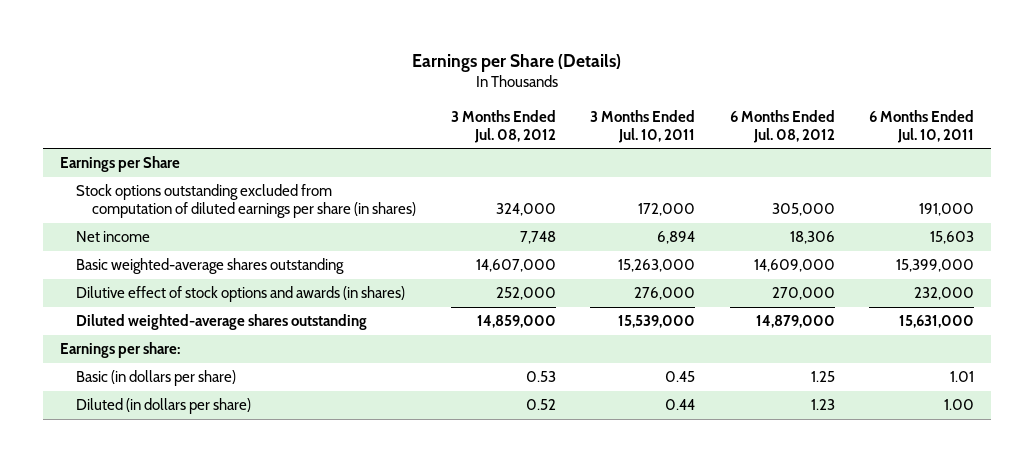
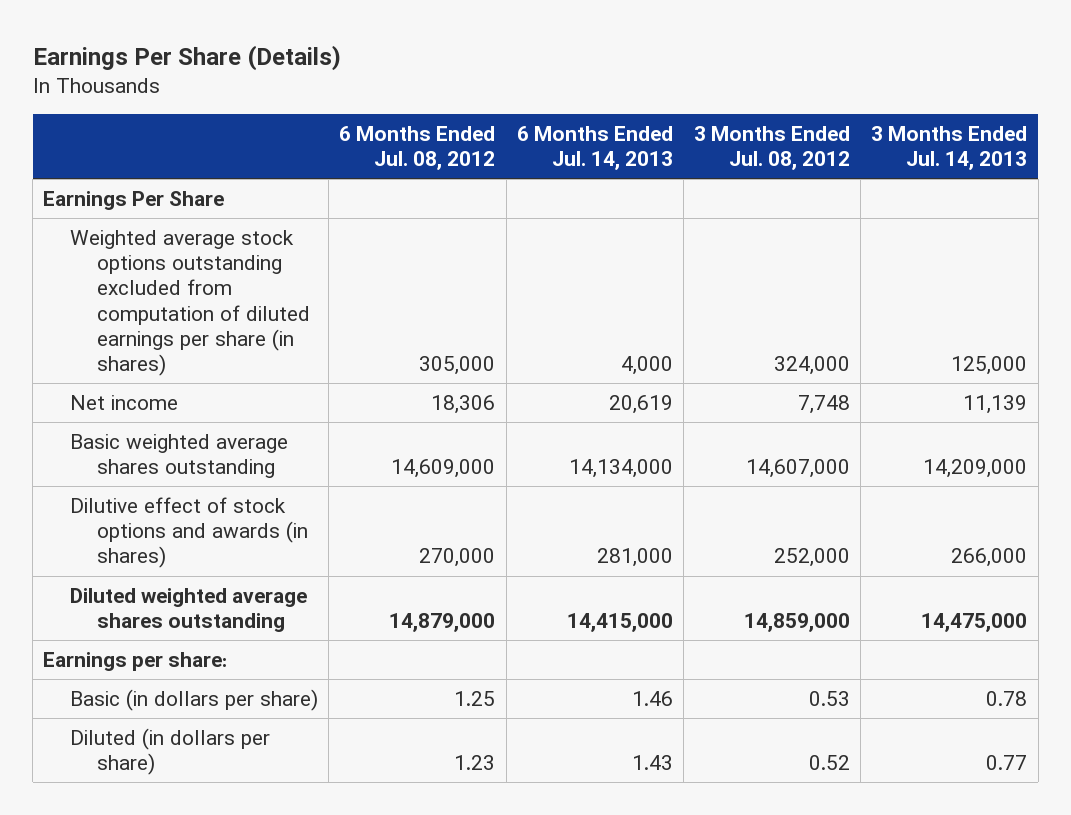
[412,53,622,72] Earnings per Share (Details) -> [32,45,341,72] Earnings Per Share (Details)
[590,109,696,143] 3 Months Ended Jul. 10, 2011 -> none
[869,109,975,143] 6 Months Ended Jul. 10, 2011 -> none
none -> [516,125,673,171] 6 Months Ended Jul. 14, 2013
none -> [871,125,1028,171] 3 Months Ended Jul. 14, 2013
[60,156,181,173] Earnings per Share -> [43,190,225,210] Earnings Per Share
[76,184,417,219] Stock options outstanding excluded from computation of diluted earnings per share (in shares) -> [70,229,310,377] Weighted average stock options outstanding excluded from computation of diluted earnings per share (in shares)
[76,258,345,275] Basic weighted-average shares outstanding -> [70,433,289,479] Basic weighted average shares outstanding
[76,314,368,331] Diluted weighted-average shares outstanding -> [70,587,308,633] Diluted weighted average shares outstanding

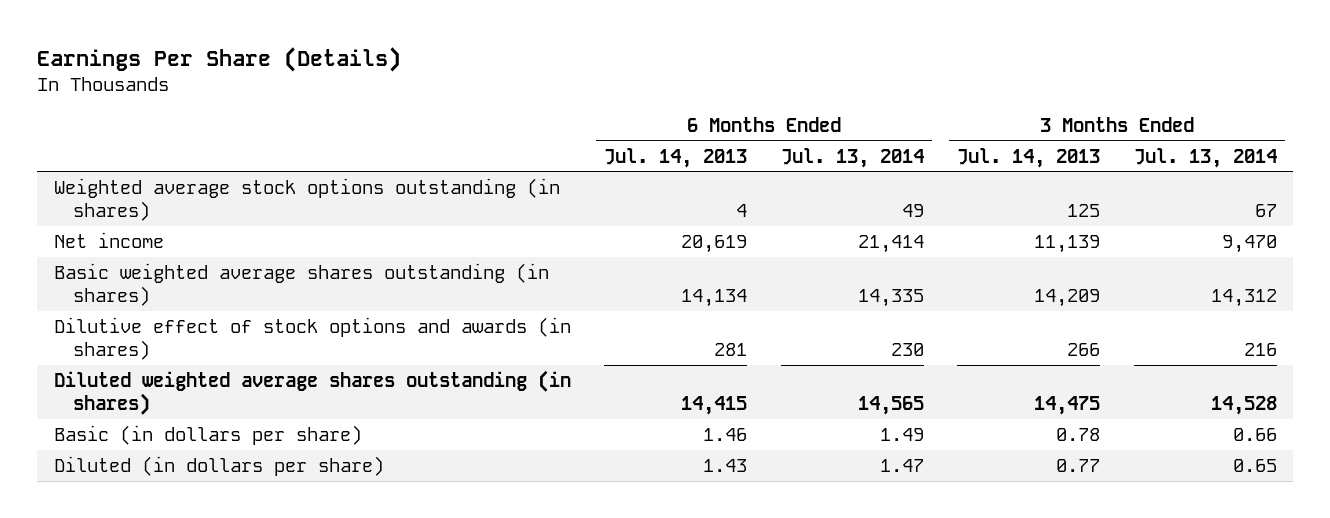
[339,125,496,171] 6 Months Ended Jul. 08, 2012 -> none
[694,125,851,171] 3 Months Ended Jul. 08, 2012 -> none
none -> [780,147,924,168] Jul. 13, 2014
none -> [1133,147,1277,168] Jul. 13, 2014
[43,190,225,210] Earnings Per Share -> none
[70,229,310,377] Weighted average stock options outstanding excluded from computation of diluted earnings per share (in shares) -> [53,177,560,222] Weighted average stock options outstanding (in shares)
[620,356,673,376] 4,000 -> [736,204,748,218] 4
[951,356,1028,376] 125,000 -> [1067,204,1101,218] 125
[43,651,228,671] Earnings per share: -> none
[70,433,289,479] Basic weighted average shares outstanding -> [53,262,549,307] Basic weighted average shares outstanding (in shares)
[568,459,673,479] 14,134,000 -> [681,289,748,308] 14,134
[923,459,1028,479] 14,209,000 -> [1034,289,1101,308] 14,209
[596,548,673,568] 281,000 -> [714,343,748,357] 281
[951,548,1028,568] 266,000 -> [1067,343,1101,357] 266
[70,587,308,633] Diluted weighted average shares outstanding -> [53,369,571,416] Diluted weighted average shares outstanding (in shares)
[566,613,673,633] 14,415,000 -> [681,396,748,416] 14,415
[921,613,1028,633] 14,475,000 -> [1034,396,1101,416] 14,475

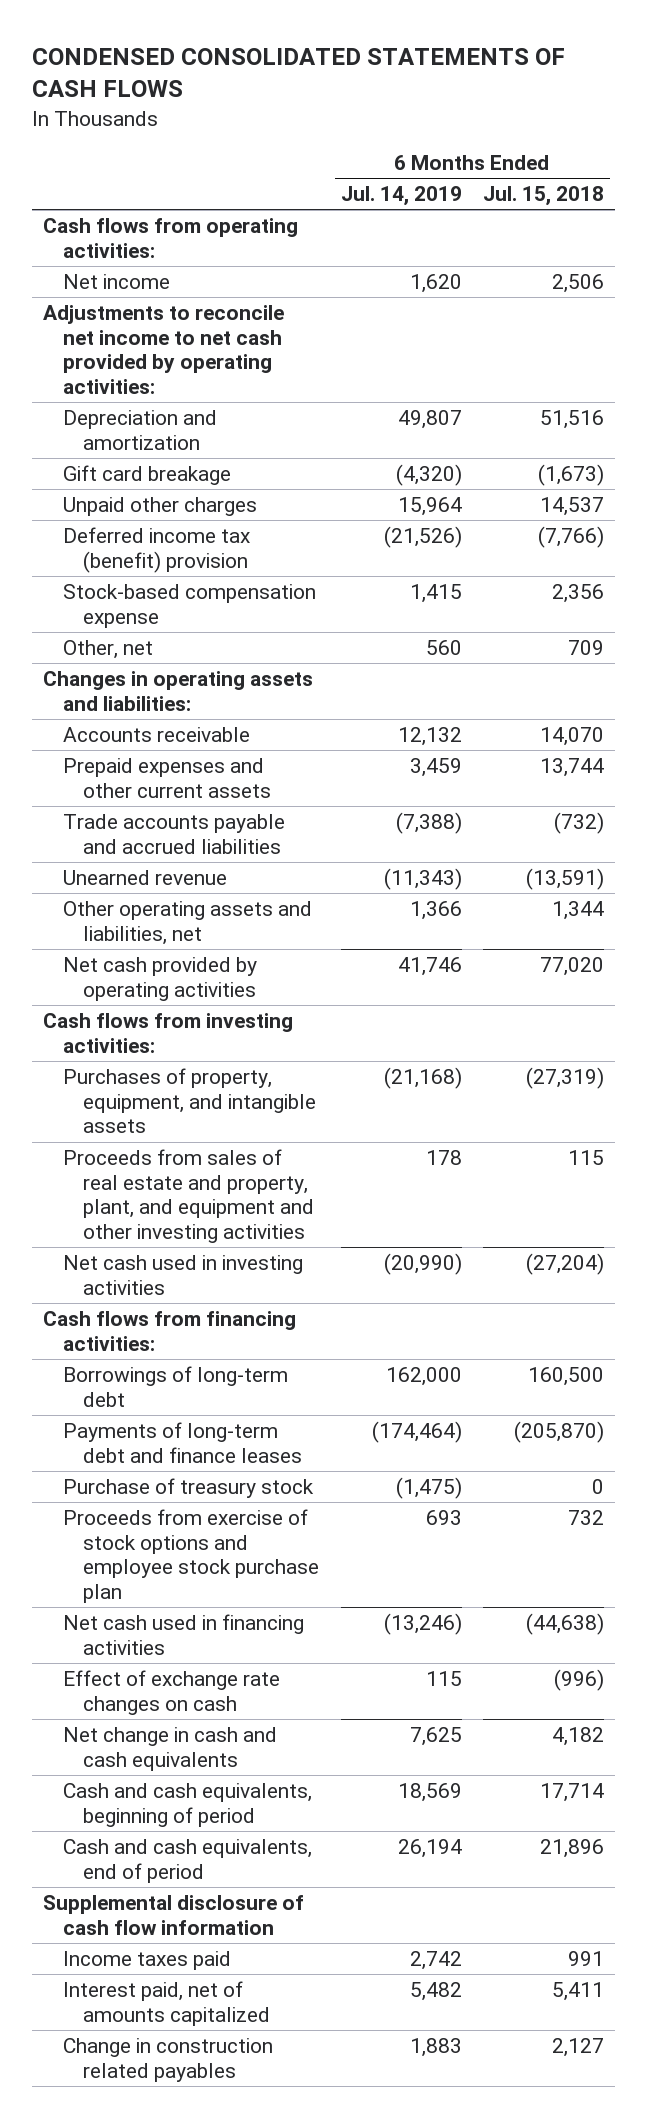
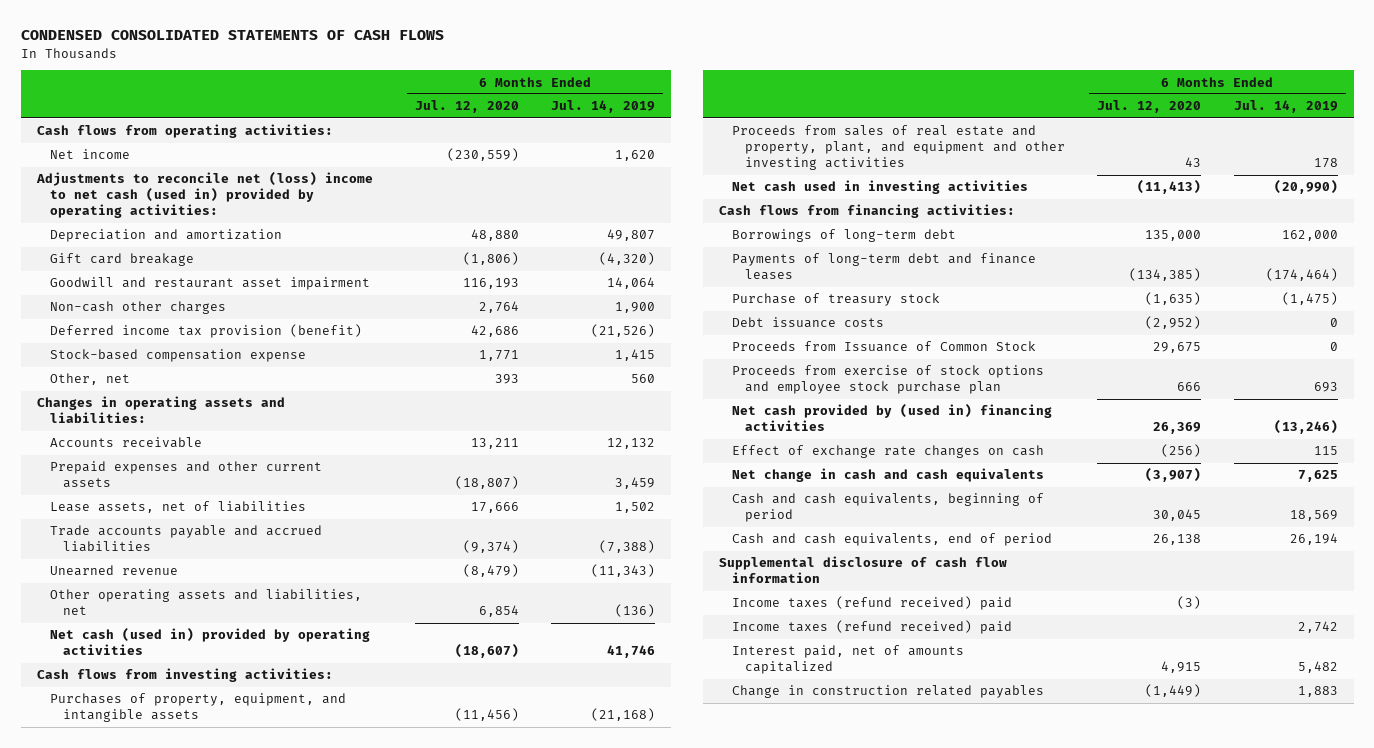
[483,186,605,207] Jul. 15, 2018 -> none
none -> [414,100,519,114] Jul. 12, 2020
[42,305,284,395] Adjustments to reconcile net income to net cash provided by operating activities: -> [35,172,373,219] Adjustments to reconcile net (loss) income to net cash (used in) provided by operating activities:
none -> [49,277,370,291] Goodwill and restaurant asset impairment
[62,497,257,517] Unpaid other charges -> [49,301,226,315] Non-cash other charges
[397,497,462,517] 15,964 -> [615,302,656,314] 1,900
[62,527,250,573] Deferred income tax (benefit) provision -> [49,324,362,339] Deferred income tax provision (benefit)
none -> [49,501,306,514] Lease assets, net of liabilities
[409,901,462,921] 1,366 -> [615,604,656,618] (136)
[62,957,257,1001] Net cash provided by operating activities -> [49,628,370,656] Net cash (used in) provided by operating activities
none -> [732,317,885,329] Debt issuance costs
none -> [732,341,1037,353] Proceeds from Issuance of Common Stock
[62,1614,304,1655] Net cash used in financing activities -> [732,404,1053,432] Net cash provided by (used in) financing activities
none -> [732,596,1013,611] Income taxes (refund received) paid
[62,1951,231,1971] Income taxes paid -> [732,620,1013,635] Income taxes (refund received) paid

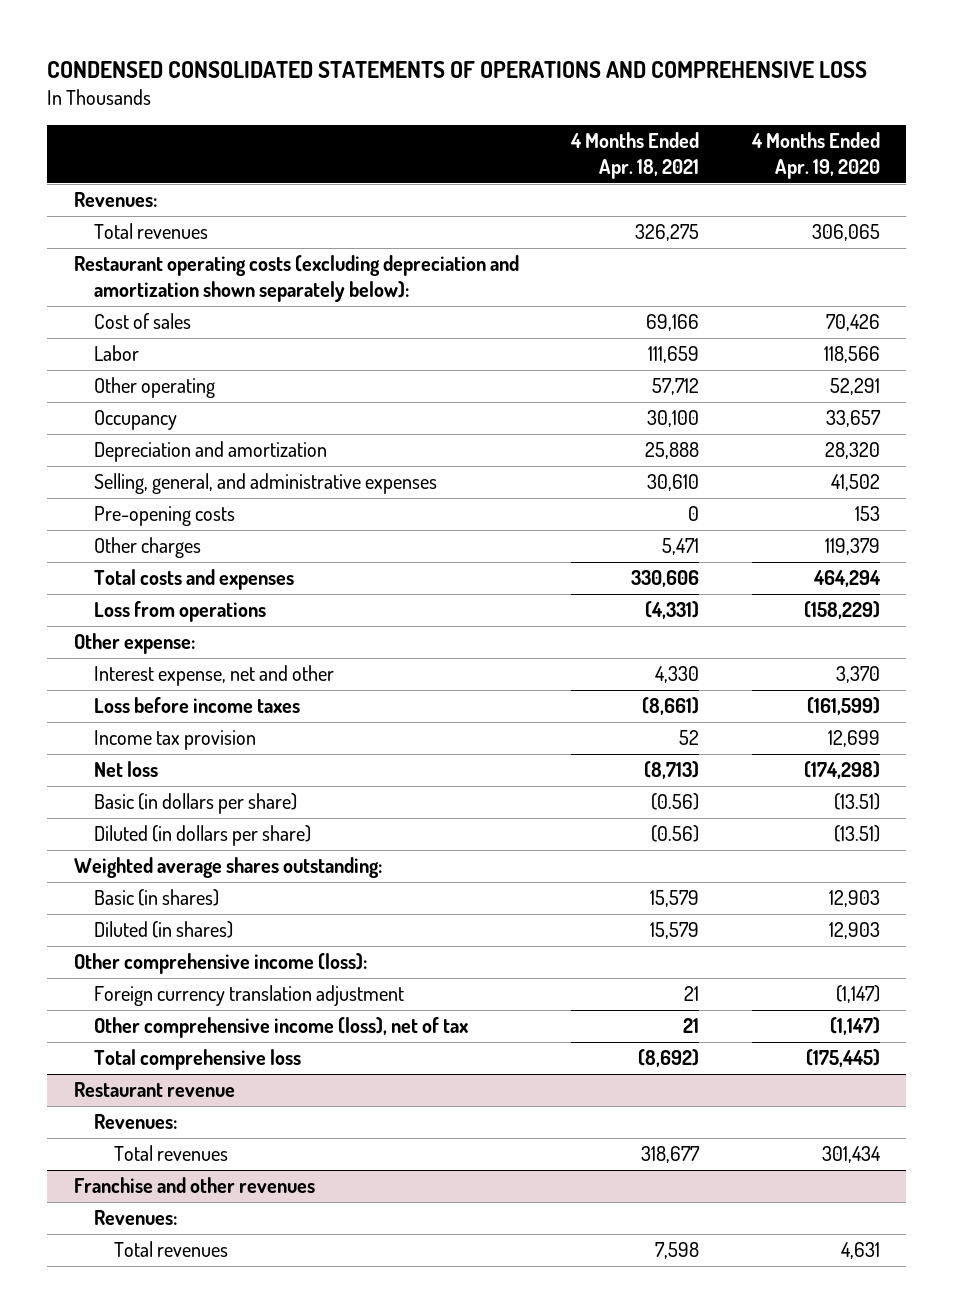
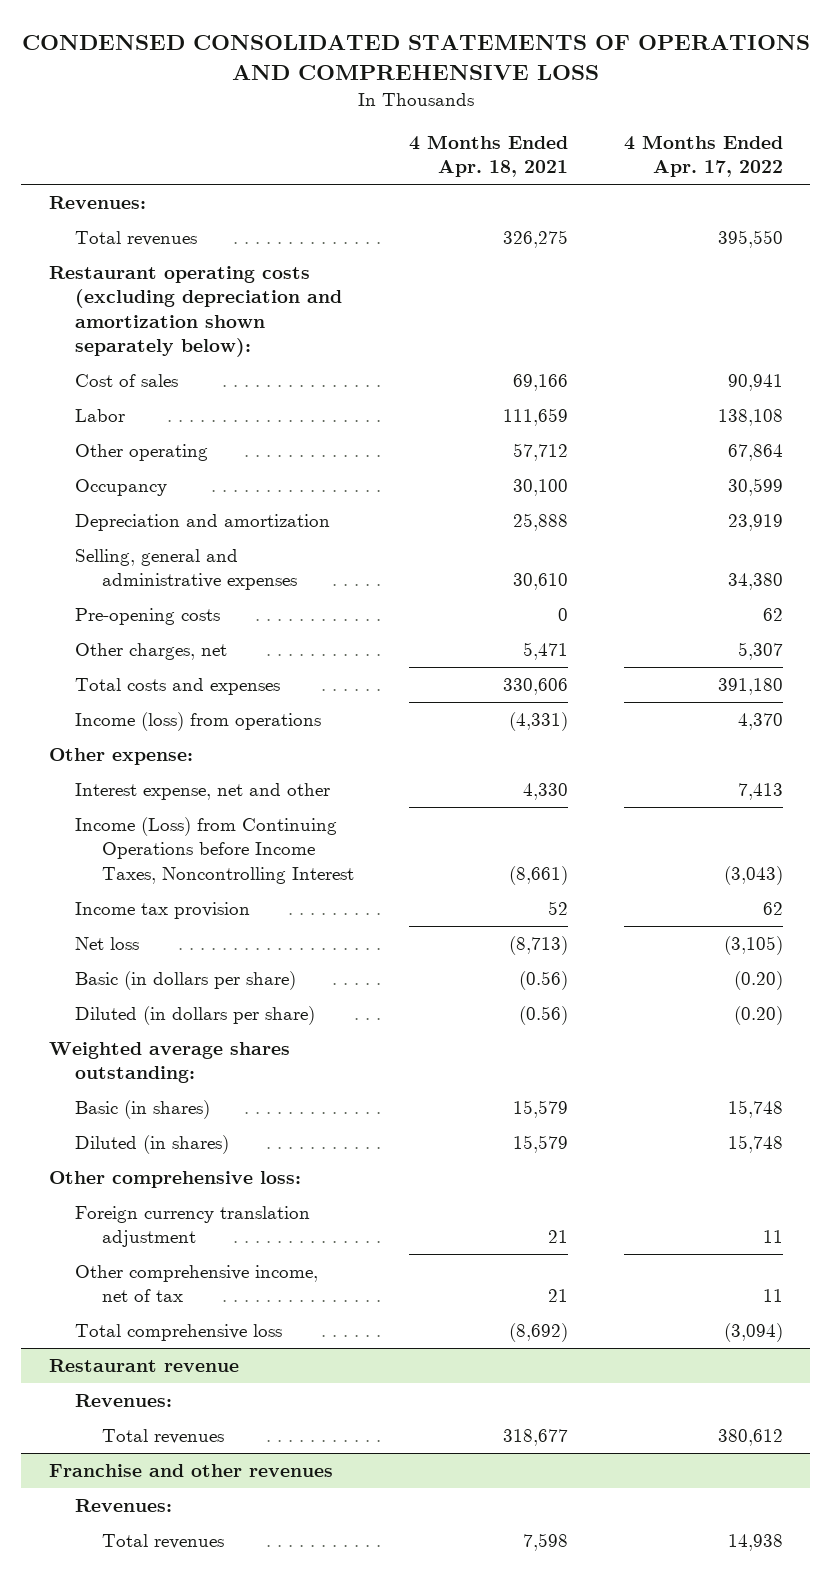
[750,132,880,179] 4 Months Ended Apr. 19, 2020 -> none
none -> [623,135,783,178] 4 Months Ended Apr. 17, 2022
[93,473,437,495] Selling, general, and administrative expenses -> [75,549,297,591] Selling, general and administrative expenses
[93,537,201,559] Other charges -> [75,643,228,661] Other charges, net
[93,601,266,623] Loss from operations -> [75,712,322,732] Income (loss) from operations
[93,697,300,714] Loss before income taxes -> [75,817,354,884] Income (Loss) from Continuing Operations before Income Taxes, Noncontrolling Interest
[73,953,367,975] Other comprehensive income (loss): -> [48,1171,301,1189] Other comprehensive loss:
[93,1017,468,1039] Other comprehensive income (loss), net of tax -> [75,1265,319,1303] Other comprehensive income, net of tax

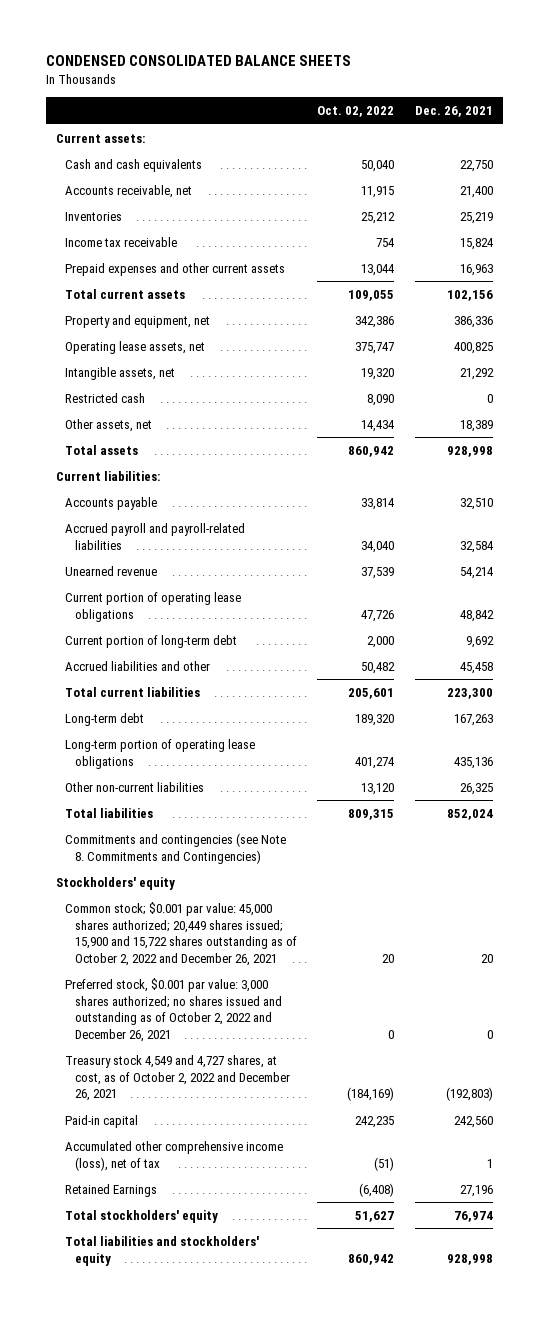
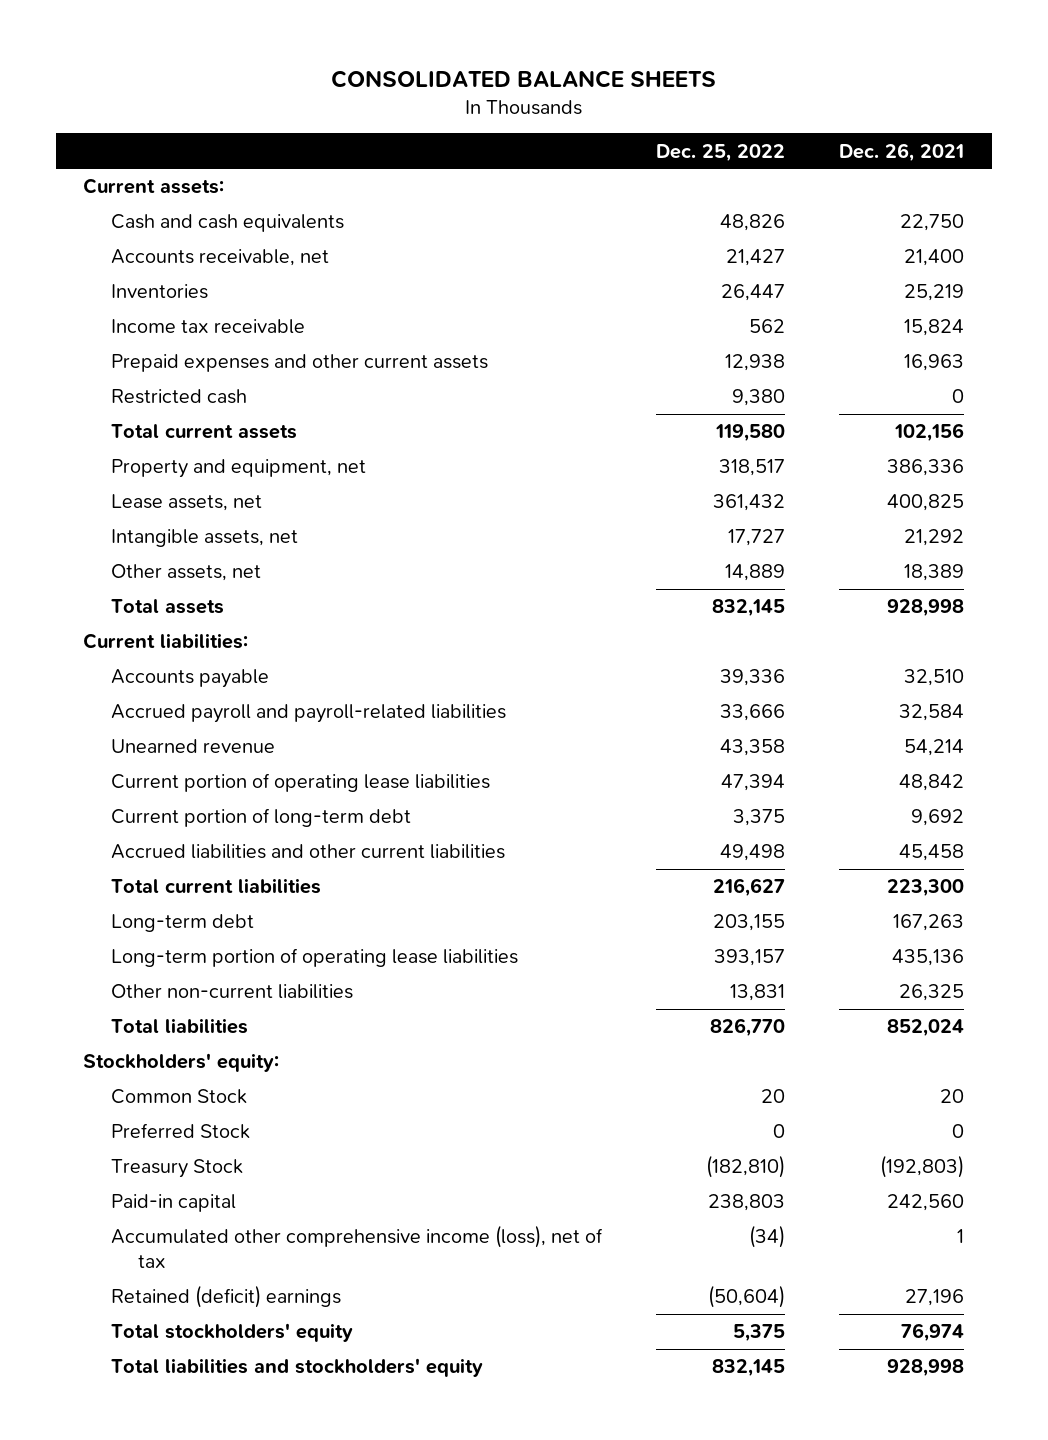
[45,55,351,67] CONDENSED CONSOLIDATED BALANCE SHEETS -> [330,69,716,88] CONSOLIDATED BALANCE SHEETS
[317,106,395,118] Oct. 02, 2022 -> none
none -> [656,143,786,162] Dec. 25, 2022
[65,392,146,403] Restricted cash -> [110,389,247,405] Restricted cash
[65,340,206,354] Operating lease assets, net -> [110,494,262,512] Lease assets, net
[65,591,242,622] Current portion of operating lease obligations -> [110,773,490,793] Current portion of operating lease liabilities
[65,660,211,671] Accrued liabilities and other -> [110,844,505,860] Accrued liabilities and other current liabilities
[65,738,256,769] Long-term portion of operating lease obligations -> [110,948,518,968] Long-term portion of operating lease liabilities
[65,832,287,864] Commitments and contingencies (see Note 8. Commitments and Contingencies) -> none
[65,901,297,967] Common stock; $0.001 par value: 45,000 shares authorized; 20,449 shares issued; 15,900 and 15,722 shares outstanding as of October 2, 2022 and December 26, 2021 -> none
[56,876,176,890] Stockholders' equity -> [83,1053,280,1073] Stockholders' equity:
none -> [110,1089,247,1105] Common Stock
[65,977,282,1043] Preferred stock, $0.001 par value: 3,000 shares authorized; no shares issued and outstanding as of October 2, 2022 and December 26, 2021 -> [110,1123,250,1140] Preferred Stock
[65,1054,290,1102] Treasury stock 4,549 and 4,727 shares, at cost, as of October 2, 2022 and December 26, 2021 -> [110,1159,243,1179] Treasury Stock
[65,1183,158,1197] Retained Earnings -> [110,1285,341,1309] Retained (deficit) earnings

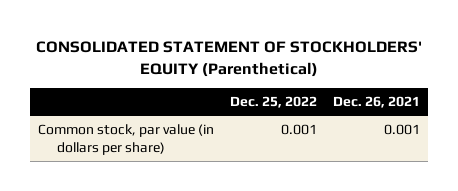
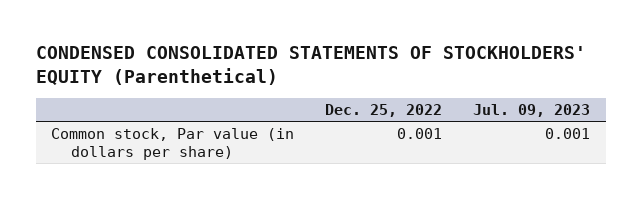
[35,41,422,78] CONSOLIDATED STATEMENT OF STOCKHOLDERS' EQUITY (Parenthetical) -> [35,46,586,85] CONDENSED CONSOLIDATED STATEMENTS OF STOCKHOLDERS' EQUITY (Parenthetical)
[332,96,420,109] Dec. 26, 2021 -> none
none -> [473,104,591,118] Jul. 09, 2023
[38,124,215,156] Common stock, par value (in dollars per share) -> [51,128,295,161] Common stock, Par value (in dollars per share)

